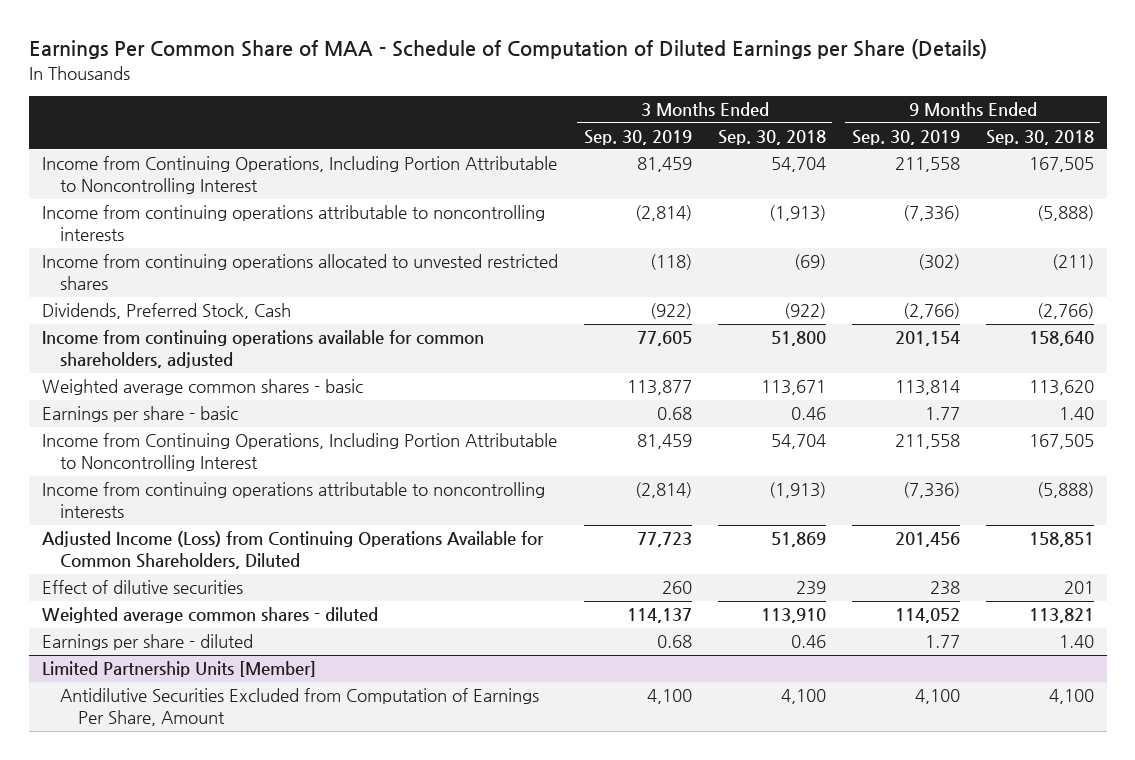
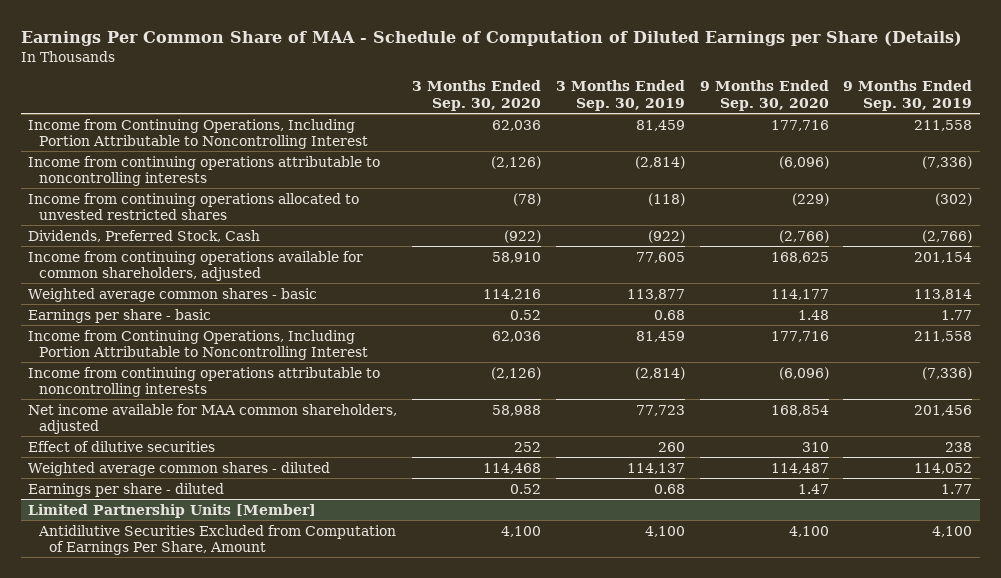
[717,129,826,145] Sep. 30, 2018 -> none
[985,129,1094,145] Sep. 30, 2018 -> none
none -> [412,80,542,111] 3 Months Ended Sep. 30, 2020
none -> [699,80,829,111] 9 Months Ended Sep. 30, 2020
[41,531,544,570] Adjusted Income (Loss) from Continuing Operations Available for Common Shareholders, Diluted -> [28,403,398,434] Net income available for MAA common shareholders, adjusted

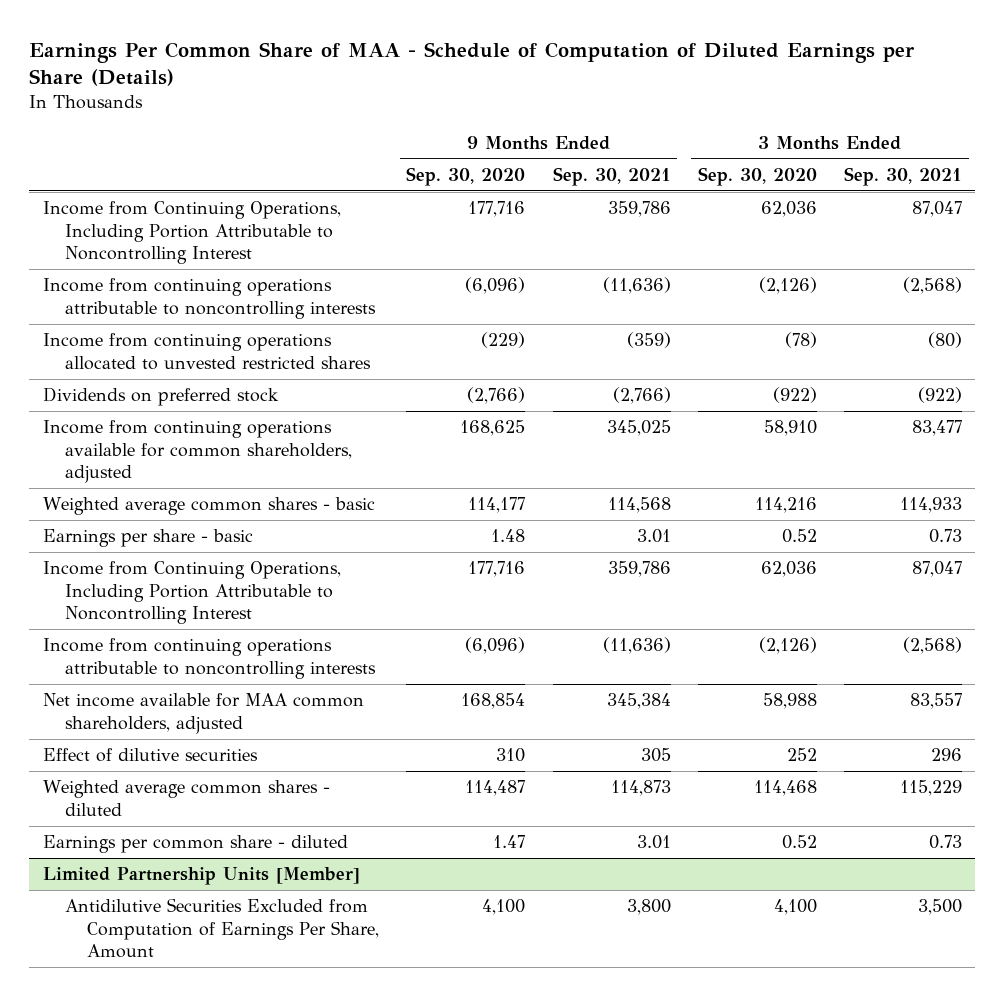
[555,80,685,111] 3 Months Ended Sep. 30, 2019 -> none
[843,80,973,111] 9 Months Ended Sep. 30, 2019 -> none
none -> [552,166,671,186] Sep. 30, 2021
none -> [843,166,962,186] Sep. 30, 2021
[28,229,261,242] Dividends, Preferred Stock, Cash -> [42,387,279,407] Dividends on preferred stock
[28,482,225,497] Earnings per share - diluted -> [42,835,348,854] Earnings per common share - diluted

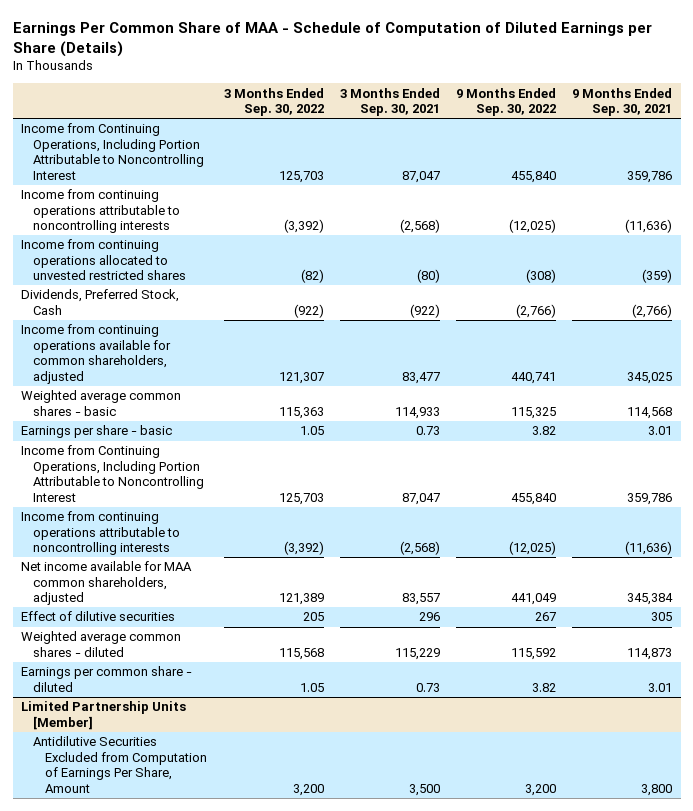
[406,166,526,186] Sep. 30, 2020 -> none
[697,166,817,186] Sep. 30, 2020 -> none
none -> [223,87,324,117] 3 Months Ended Sep. 30, 2022
none -> [456,87,557,117] 9 Months Ended Sep. 30, 2022
[42,387,279,407] Dividends on preferred stock -> [20,289,179,315] Dividends, Preferred Stock, Cash

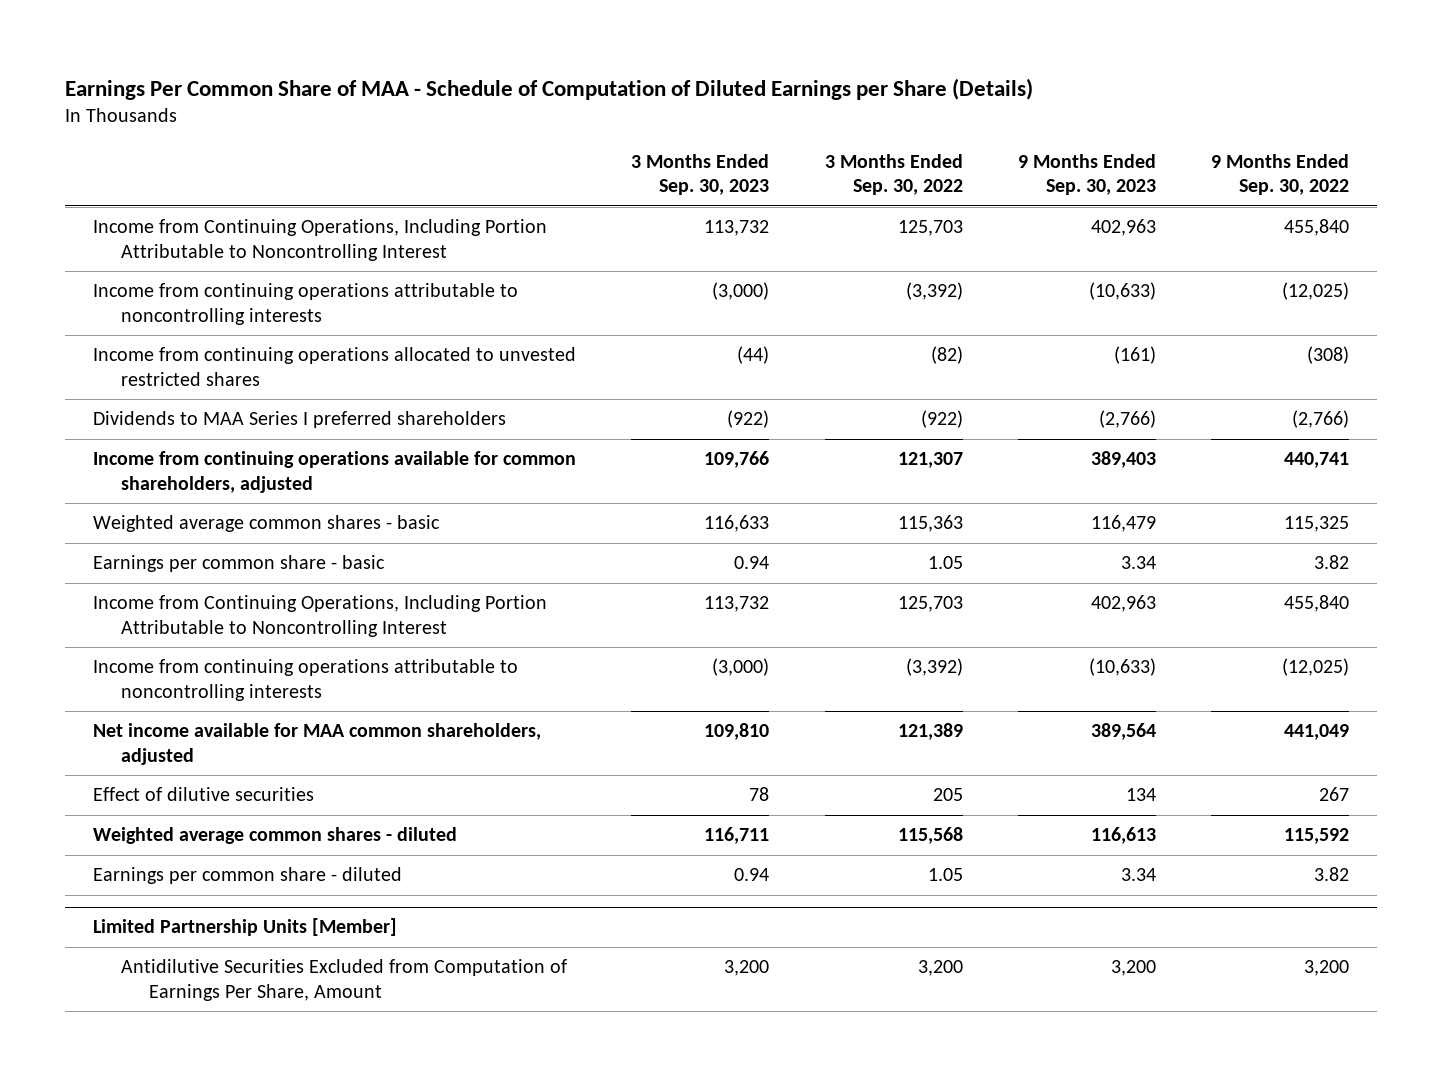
[339,87,440,117] 3 Months Ended Sep. 30, 2021 -> none
[572,87,673,117] 9 Months Ended Sep. 30, 2021 -> none
none -> [631,153,770,196] 3 Months Ended Sep. 30, 2023
none -> [1017,153,1156,196] 9 Months Ended Sep. 30, 2023
[20,289,179,315] Dividends, Preferred Stock, Cash -> [92,411,506,429] Dividends to MAA Series I preferred shareholders
[20,425,172,439] Earnings per share - basic -> [92,555,385,573] Earnings per common share - basic

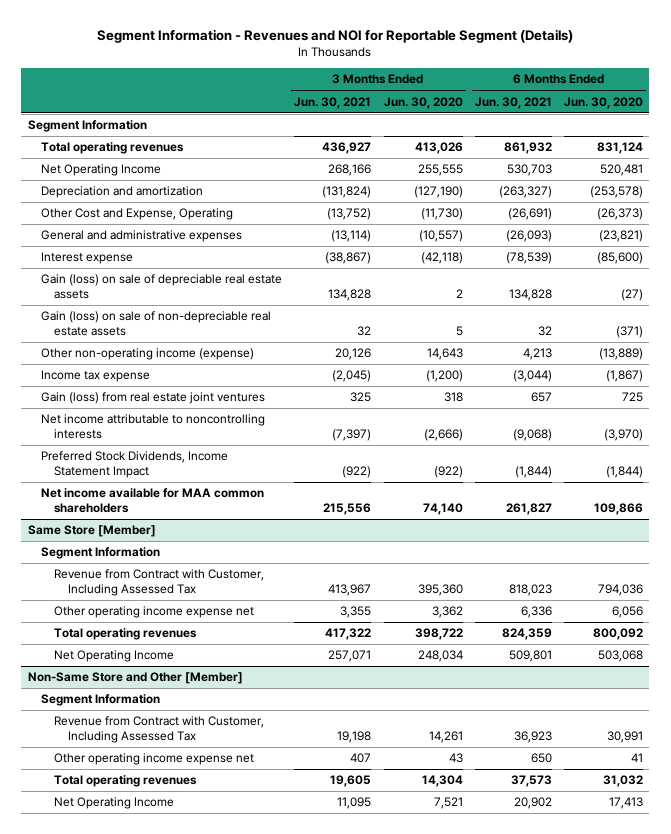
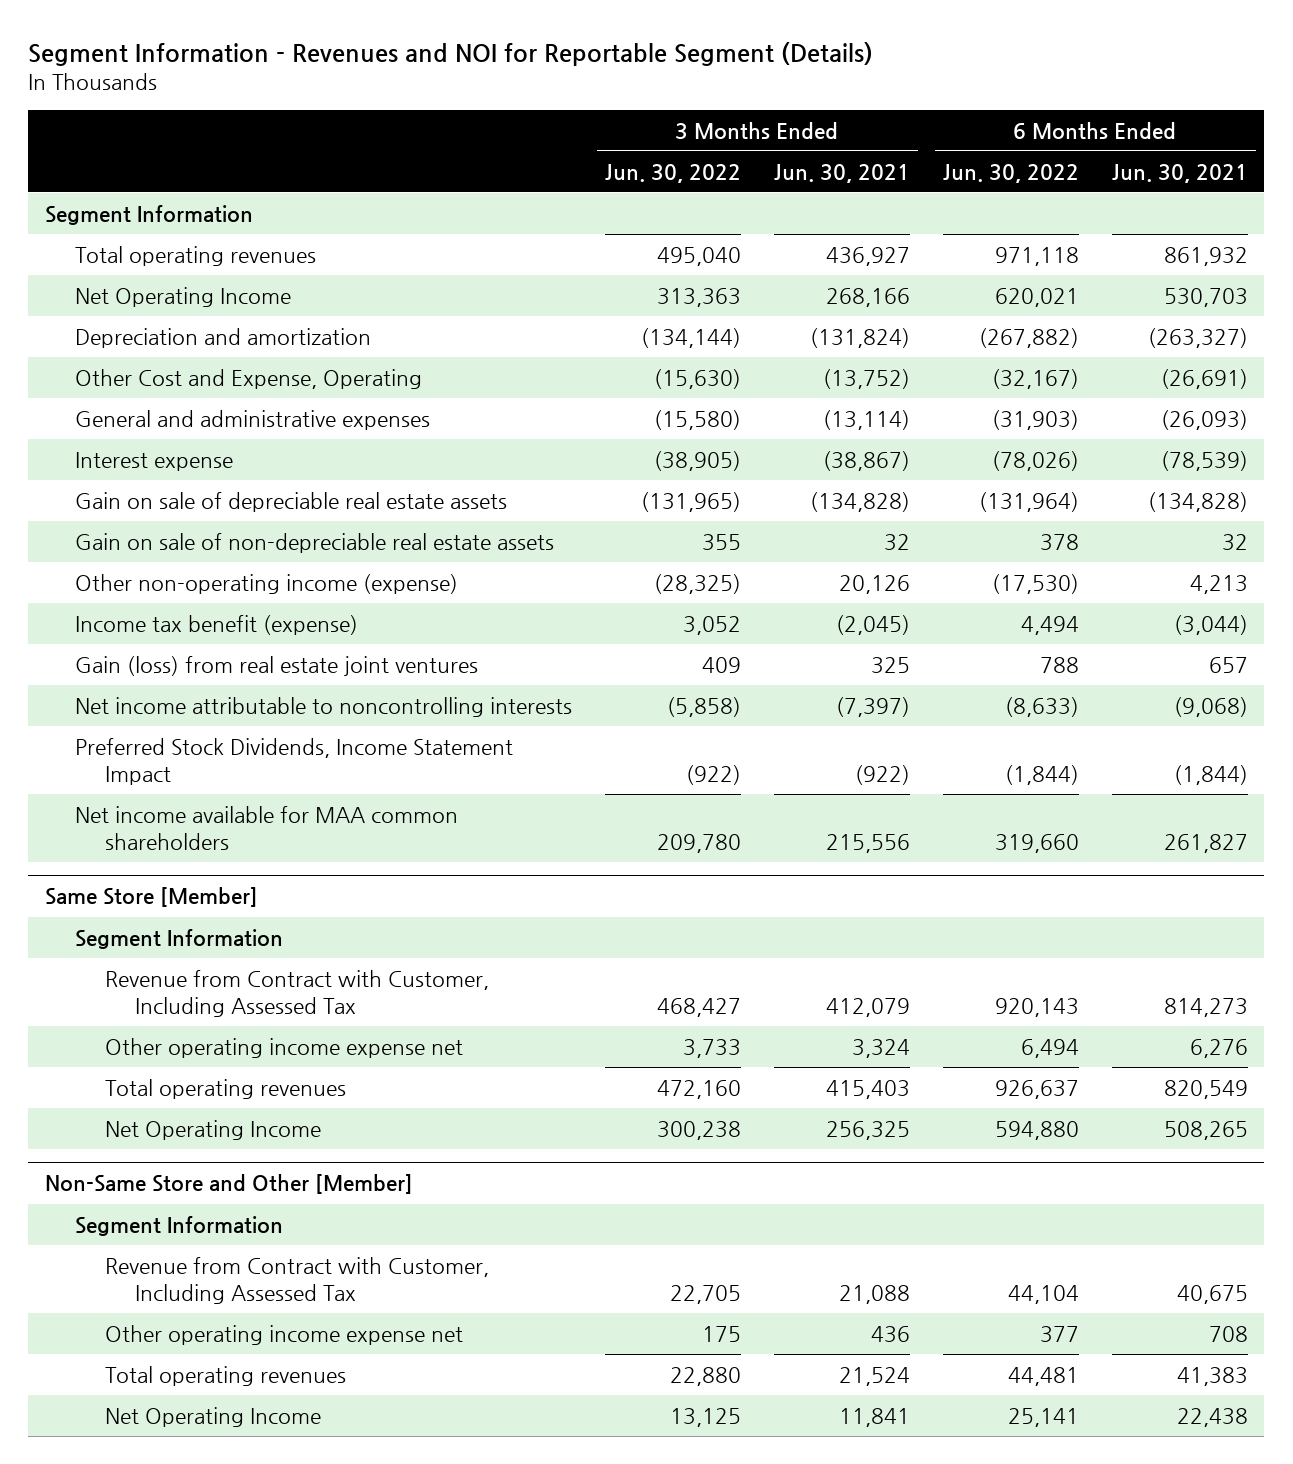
[383,96,463,109] Jun. 30, 2020 -> none
[564,96,644,109] Jun. 30, 2020 -> none
none -> [604,163,741,183] Jun. 30, 2022
none -> [942,163,1079,183] Jun. 30, 2022
[40,274,282,300] Gain (loss) on sale of depreciable real estate assets -> [74,491,507,512] Gain on sale of depreciable real estate assets
[328,289,372,302] 134,828 -> [809,491,910,512] (134,828)
[508,289,552,302] 134,828 -> [1147,491,1248,512] (134,828)
[40,311,271,337] Gain (loss) on sale of non-depreciable real estate assets -> [74,532,554,553] Gain on sale of non-depreciable real estate assets
[40,370,150,383] Income tax expense -> [74,614,358,635] Income tax benefit (expense)
[328,584,372,597] 413,967 -> [825,997,910,1017] 412,079
[508,584,552,597] 818,023 -> [1163,997,1248,1017] 814,273
[340,606,372,619] 3,355 -> [851,1038,910,1058] 3,324
[520,606,552,619] 6,336 -> [1189,1038,1248,1058] 6,276
[325,628,372,641] 417,322 -> [825,1079,910,1099] 415,403
[501,628,552,641] 824,359 -> [1163,1079,1248,1099] 820,549
[328,650,372,663] 257,071 -> [825,1120,910,1140] 256,325
[508,650,552,663] 509,801 -> [1163,1120,1248,1140] 508,265
[337,731,372,744] 19,198 -> [838,1284,910,1304] 21,088
[513,731,552,744] 36,923 -> [1176,1284,1248,1304] 40,675
[350,753,372,764] 407 -> [870,1325,910,1343] 436
[530,753,552,764] 650 -> [1208,1325,1248,1342] 708
[330,775,372,788] 19,605 -> [838,1366,910,1386] 21,524
[510,775,552,788] 37,573 -> [1176,1366,1248,1386] 41,383
[337,797,372,810] 11,095 -> [838,1407,910,1427] 11,841
[513,797,552,810] 20,902 -> [1176,1407,1248,1427] 22,438

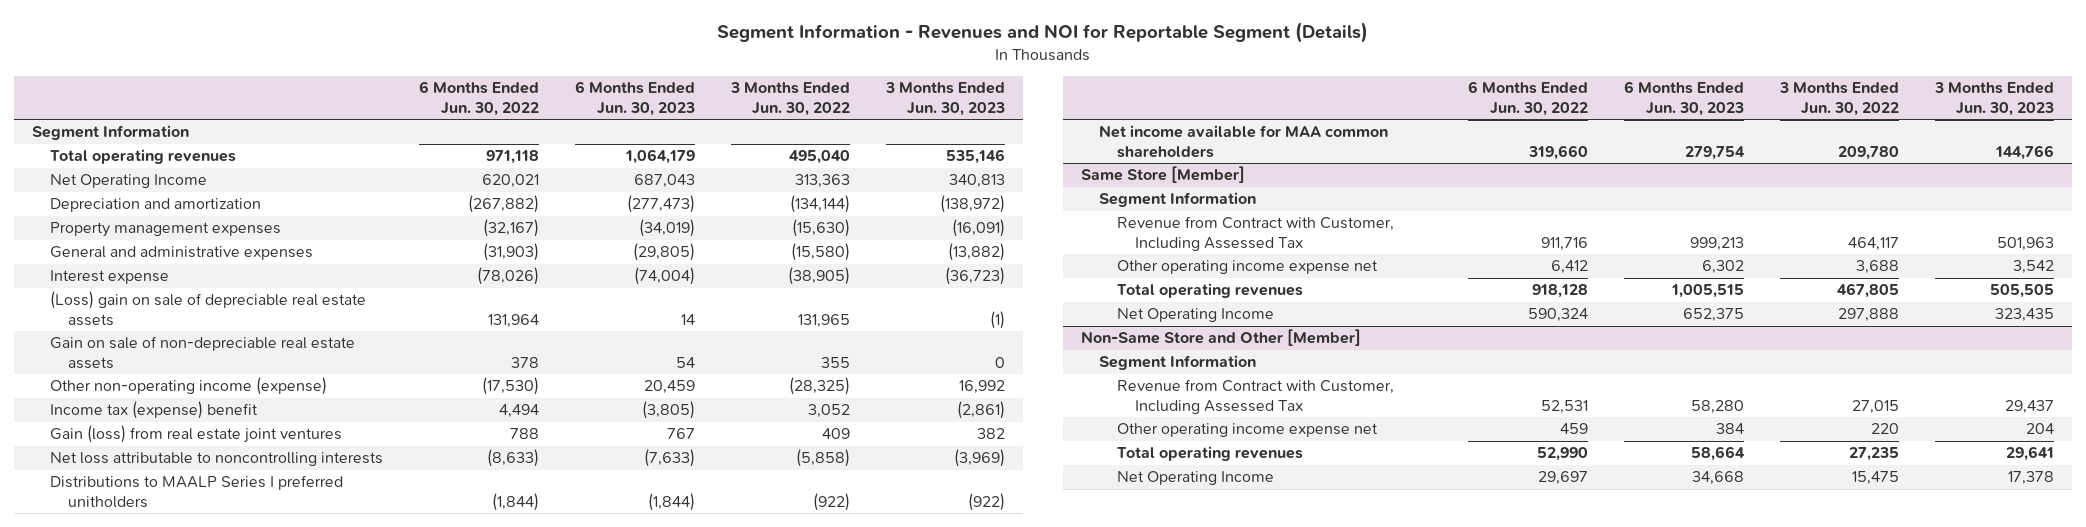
[773,163,910,183] Jun. 30, 2021 -> none
[1111,163,1248,183] Jun. 30, 2021 -> none
none -> [574,81,695,116] 6 Months Ended Jun. 30, 2023
none -> [885,82,1006,116] 3 Months Ended Jun. 30, 2023
[74,368,422,389] Other Cost and Expense, Operating -> [49,222,281,238] Property management expenses
[74,491,507,512] Gain on sale of depreciable real estate assets -> [49,291,366,326] (Loss) gain on sale of depreciable real estate assets
[640,491,741,512] (131,965) -> [797,313,850,328] 131,965
[978,491,1079,512] (131,964) -> [487,313,539,328] 131,964
[74,614,358,635] Income tax benefit (expense) -> [49,401,258,420] Income tax (expense) benefit
[74,696,572,717] Net income attributable to noncontrolling interests -> [49,452,383,467] Net loss attributable to noncontrolling interests
[74,737,513,785] Preferred Stock Dividends, Income Statement Impact -> [49,475,343,508] Distributions to MAALP Series I preferred unitholders
[656,997,741,1017] 468,427 -> [1848,236,1900,251] 464,117
[994,997,1079,1017] 920,143 -> [1540,236,1588,251] 911,716
[682,1038,741,1058] 3,733 -> [1856,260,1900,275] 3,688
[1020,1038,1079,1058] 6,494 -> [1550,260,1588,275] 6,412
[656,1079,741,1099] 472,160 -> [1837,283,1900,299] 467,805
[994,1079,1079,1099] 926,637 -> [1531,284,1588,299] 918,128
[656,1120,741,1140] 300,238 -> [1838,308,1900,323] 297,888
[994,1120,1079,1140] 594,880 -> [1527,308,1588,323] 590,324
[669,1284,741,1304] 22,705 -> [1852,399,1900,414] 27,015
[1007,1284,1079,1304] 44,104 -> [1540,399,1588,414] 52,531
[701,1325,741,1342] 175 -> [1871,423,1900,435] 220
[1039,1325,1079,1343] 377 -> [1559,423,1588,435] 459
[669,1366,741,1386] 22,880 -> [1849,447,1900,462] 27,235
[1007,1366,1079,1386] 44,481 -> [1536,447,1588,462] 52,990
[669,1407,741,1427] 13,125 -> [1852,471,1900,486] 15,475
[1007,1407,1079,1427] 25,141 -> [1537,471,1588,486] 29,697

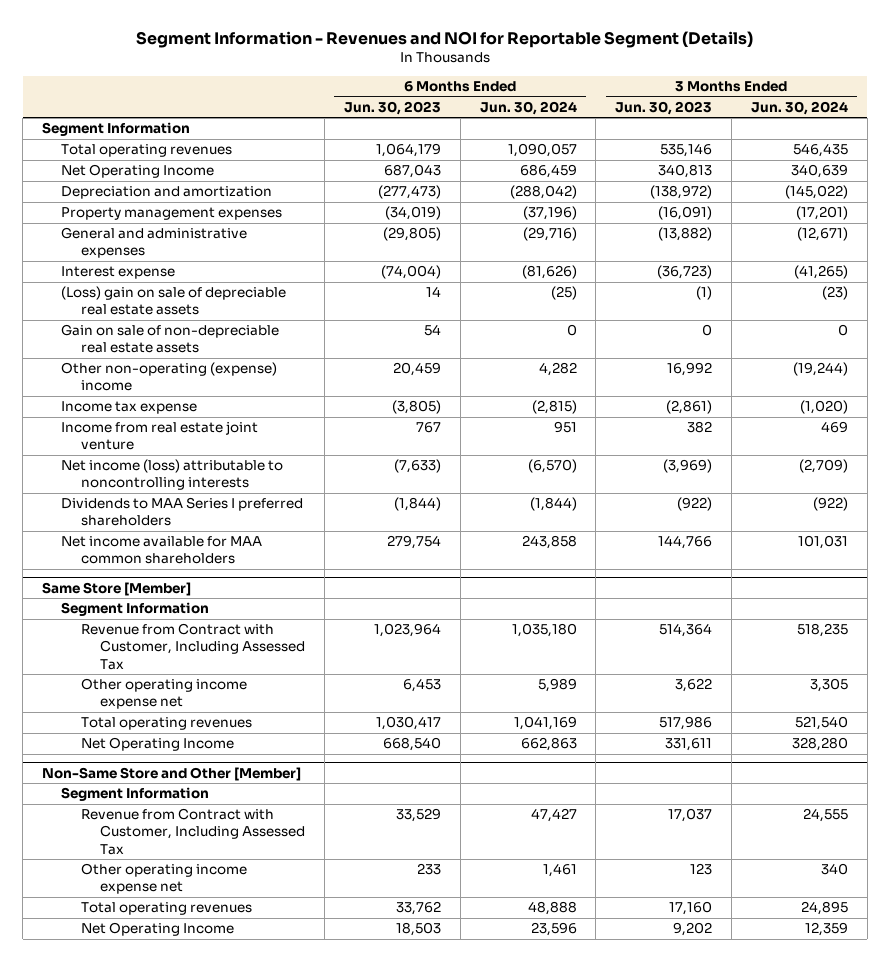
[418,81,539,116] 6 Months Ended Jun. 30, 2022 -> none
[729,82,850,116] 3 Months Ended Jun. 30, 2022 -> none
none -> [479,101,577,116] Jun. 30, 2024
none -> [750,101,848,116] Jun. 30, 2024
[49,377,327,396] Other non-operating income (expense) -> [61,362,278,392] Other non-operating (expense) income
[49,401,258,420] Income tax (expense) benefit -> [61,401,198,415] Income tax expense
[49,425,342,444] Gain (loss) from real estate joint ventures -> [61,421,259,451] Income from real estate joint venture
[49,452,383,467] Net loss attributable to noncontrolling interests -> [61,459,284,491] Net income (loss) attributable to noncontrolling interests
[49,475,343,508] Distributions to MAALP Series I preferred unitholders -> [61,497,304,527] Dividends to MAA Series I preferred shareholders
[1690,236,1745,251] 999,213 -> [373,623,441,638] 1,023,964
[1997,236,2055,251] 501,963 -> [659,623,713,638] 514,364
[1702,260,1745,275] 6,302 -> [402,678,441,693] 6,453
[2013,260,2055,275] 3,542 -> [675,678,713,693] 3,622
[1671,284,1745,299] 1,005,515 -> [375,716,441,731] 1,030,417
[1990,284,2055,299] 505,505 -> [659,716,713,731] 517,986
[1683,308,1745,323] 652,375 -> [382,737,441,752] 668,540
[1995,308,2055,323] 323,435 -> [665,738,713,752] 331,611
[1691,399,1745,414] 58,280 -> [395,808,441,823] 33,529
[2005,399,2055,414] 29,437 -> [668,808,713,823] 17,037
[1716,423,1745,435] 384 -> [416,863,441,876] 233
[2026,423,2055,435] 204 -> [690,863,713,876] 123
[1691,446,1746,462] 58,664 -> [395,901,441,916] 33,762
[2006,446,2055,462] 29,641 -> [669,901,713,916] 17,160
[1692,471,1745,486] 34,668 -> [395,922,441,937] 18,503
[2008,471,2055,486] 17,378 -> [673,922,713,937] 9,202

